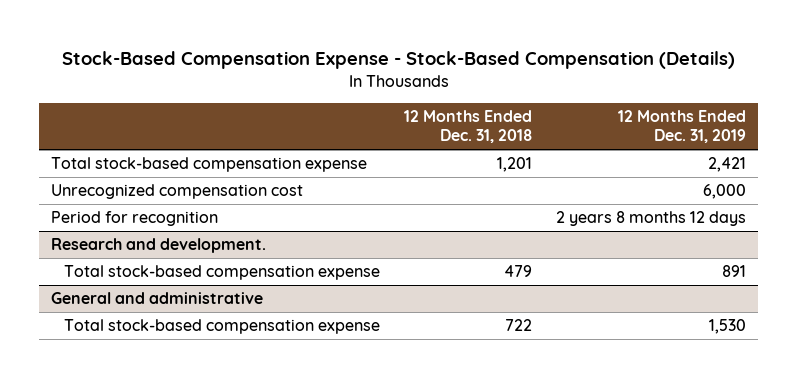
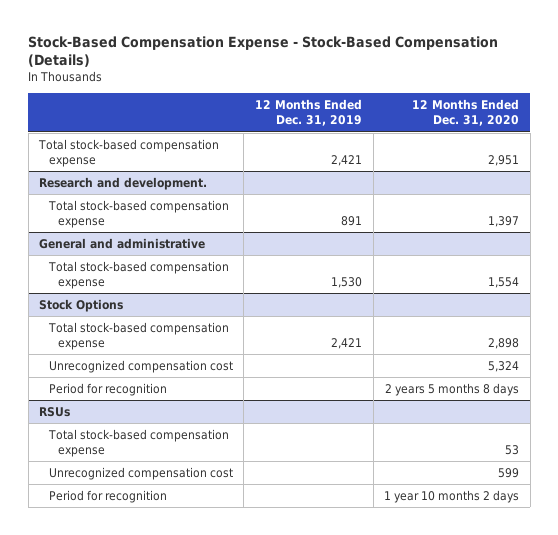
[403,110,532,144] 12 Months Ended Dec. 31, 2018 -> none
none -> [412,99,520,127] 12 Months Ended Dec. 31, 2020
[51,184,304,200] Unrecognized compensation cost -> none
[51,211,219,227] Period for recognition -> none
none -> [39,298,124,312] Stock Options
none -> [47,321,229,351] Total stock-based compensation expense
none -> [48,359,233,373] Unrecognized compensation cost
none -> [48,382,167,396] Period for recognition
none -> [39,406,71,417] RSUs
none -> [47,428,229,458] Total stock-based compensation expense
none -> [48,466,233,480] Unrecognized compensation cost
none -> [48,489,167,503] Period for recognition

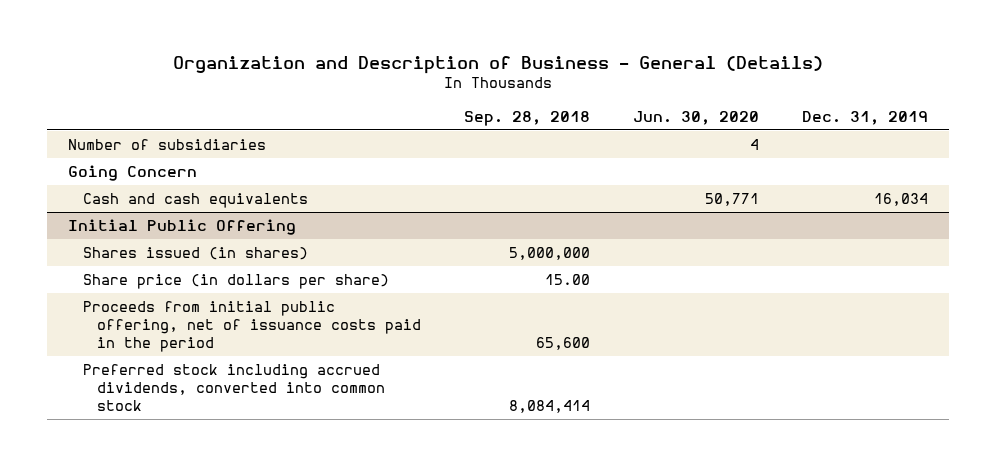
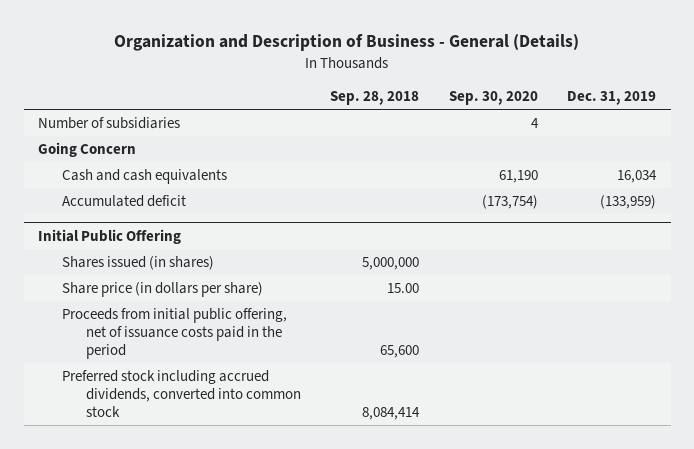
[632,110,759,125] Jun. 30, 2020 -> none
none -> [448,91,538,106] Sep. 30, 2020
none -> [62,195,187,208] Accumulated deficit

